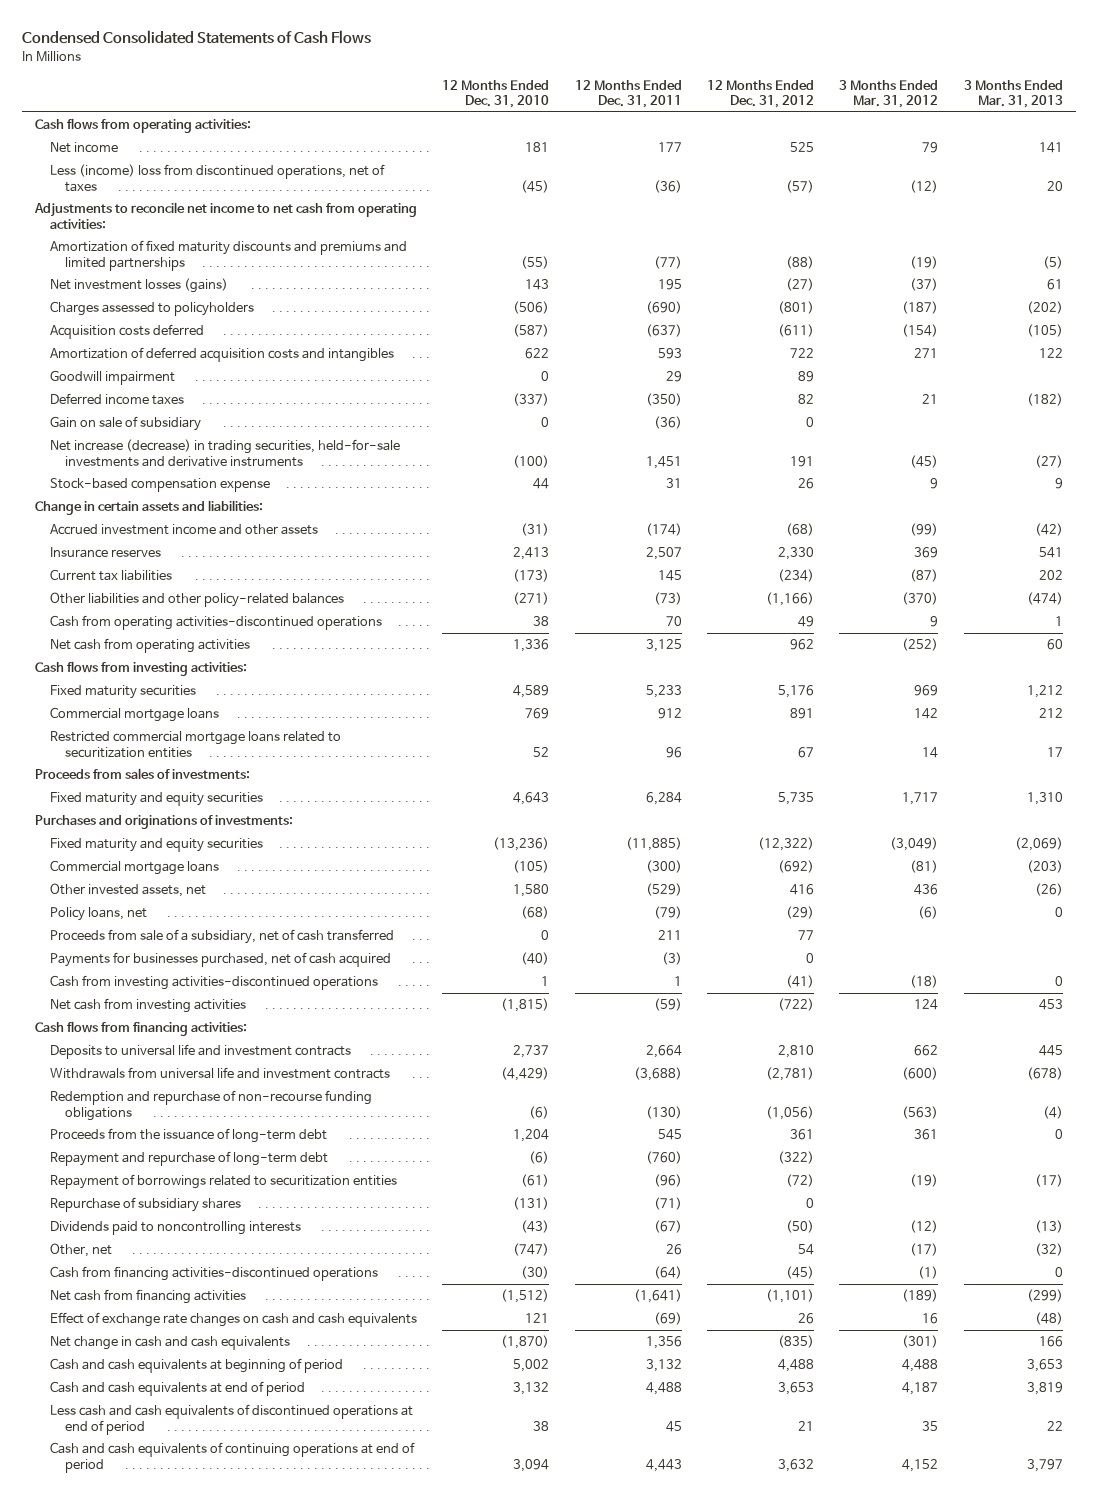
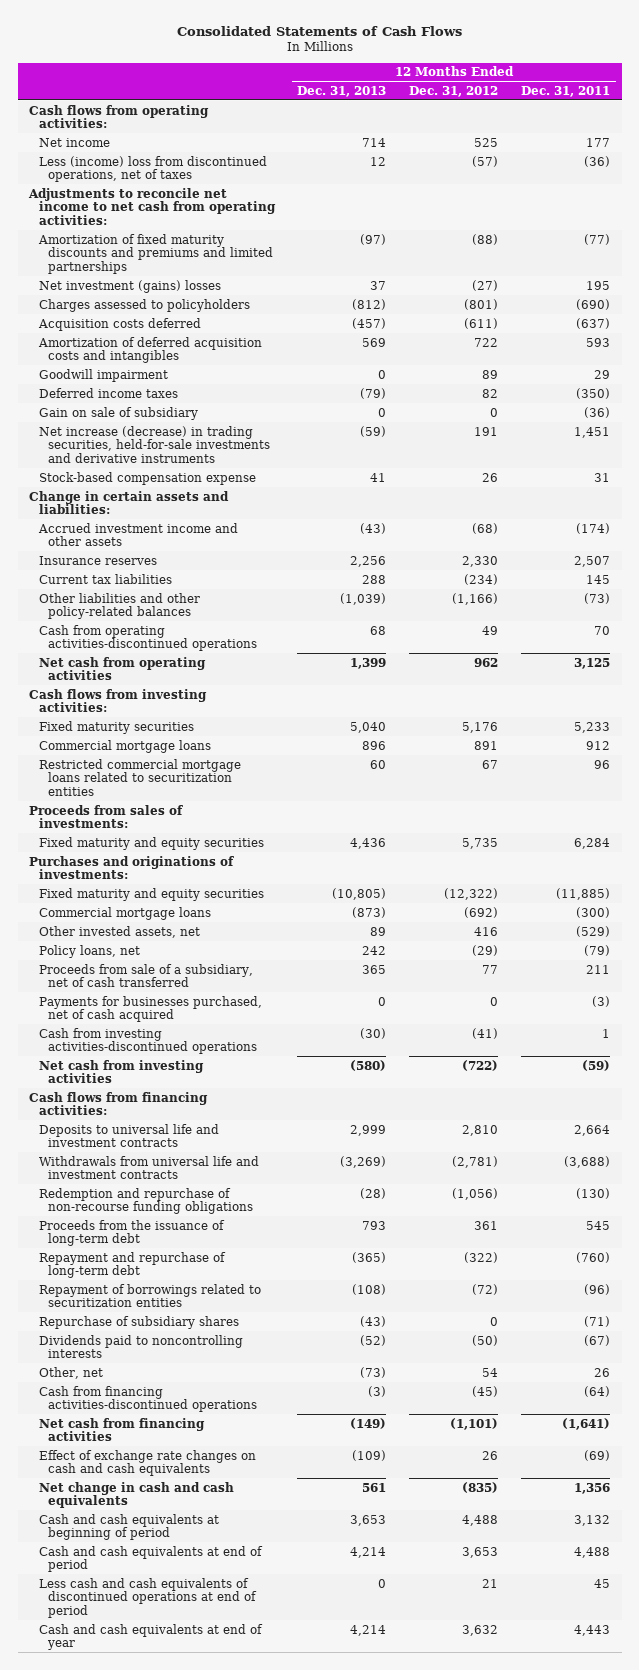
[22,29,372,44] Condensed Consolidated Statements of Cash Flows -> [176,25,462,36] Consolidated Statements of Cash Flows
[442,79,550,109] 12 Months Ended Dec. 31, 2010 -> none
[839,79,939,109] 3 Months Ended Mar. 31, 2012 -> none
[963,79,1063,109] 3 Months Ended Mar. 31, 2013 -> none
none -> [297,85,387,97] Dec. 31, 2013
[50,278,229,294] Net investment losses (gains) -> [38,279,221,293] Net investment (gains) losses
[50,1442,416,1473] Cash and cash equivalents of continuing operations at end of period -> [38,1623,263,1651] Cash and cash equivalents at end of year

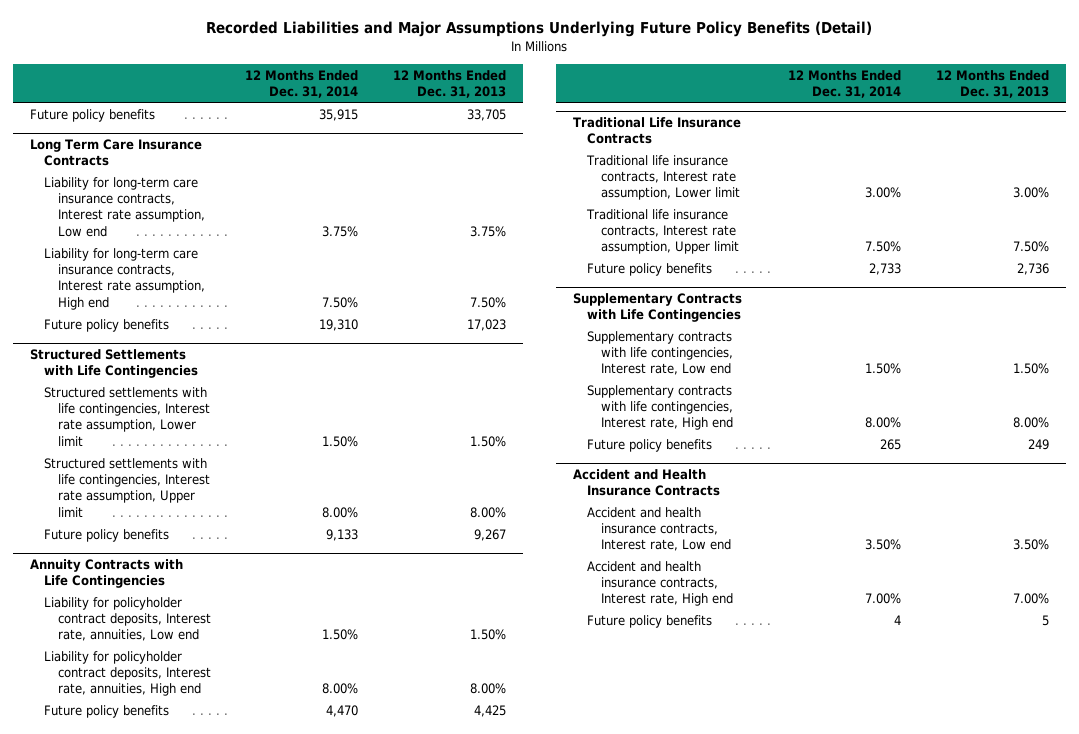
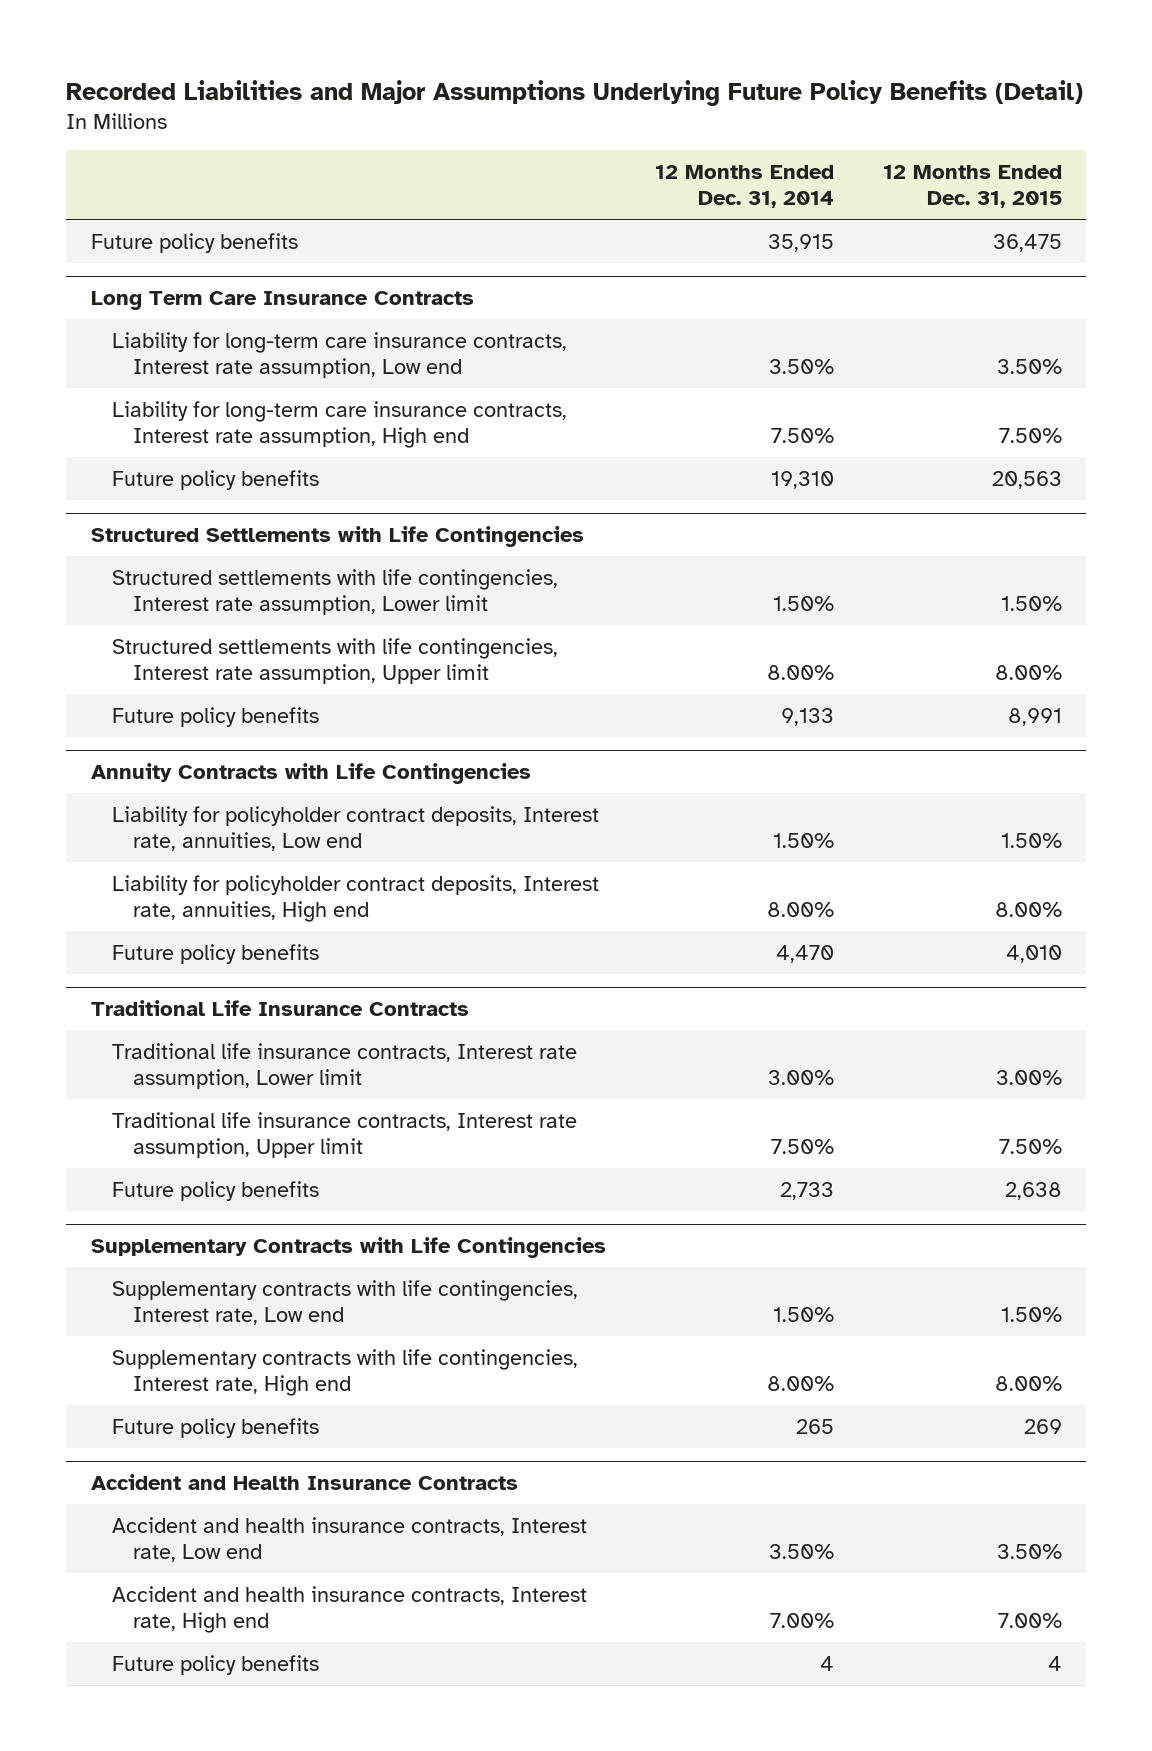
[392,69,506,99] 12 Months Ended Dec. 31, 2013 -> none
none -> [882,165,1062,209] 12 Months Ended Dec. 31, 2015
[322,225,359,237] 3.75% -> [768,358,834,374] 3.50%

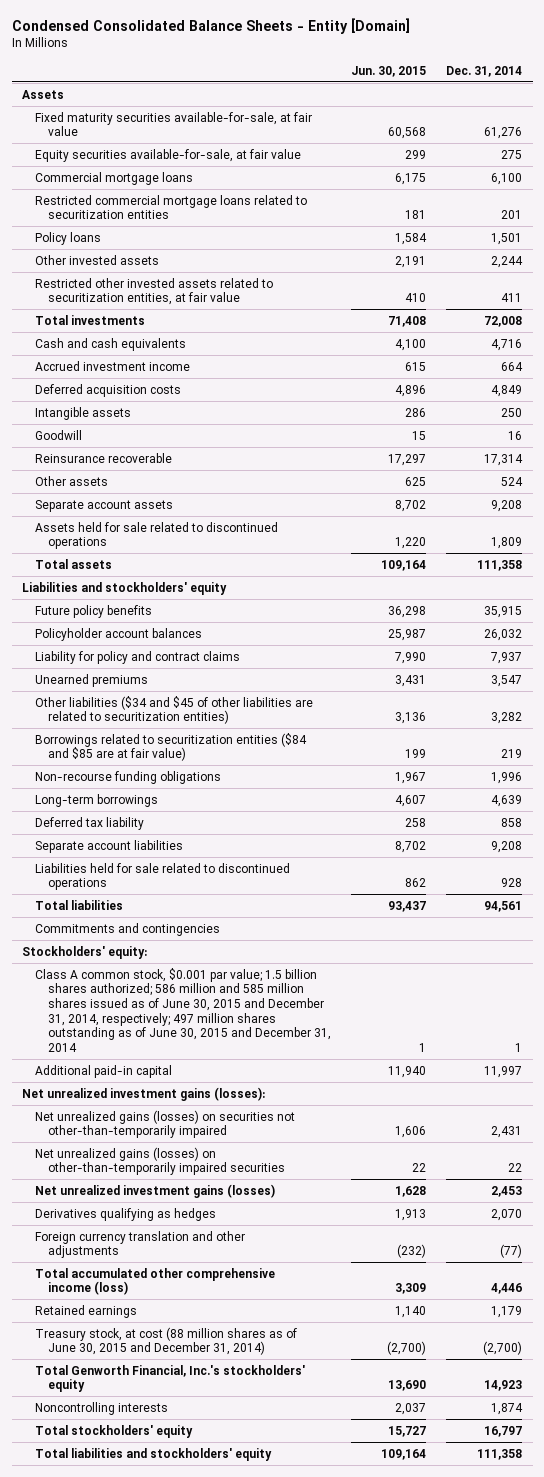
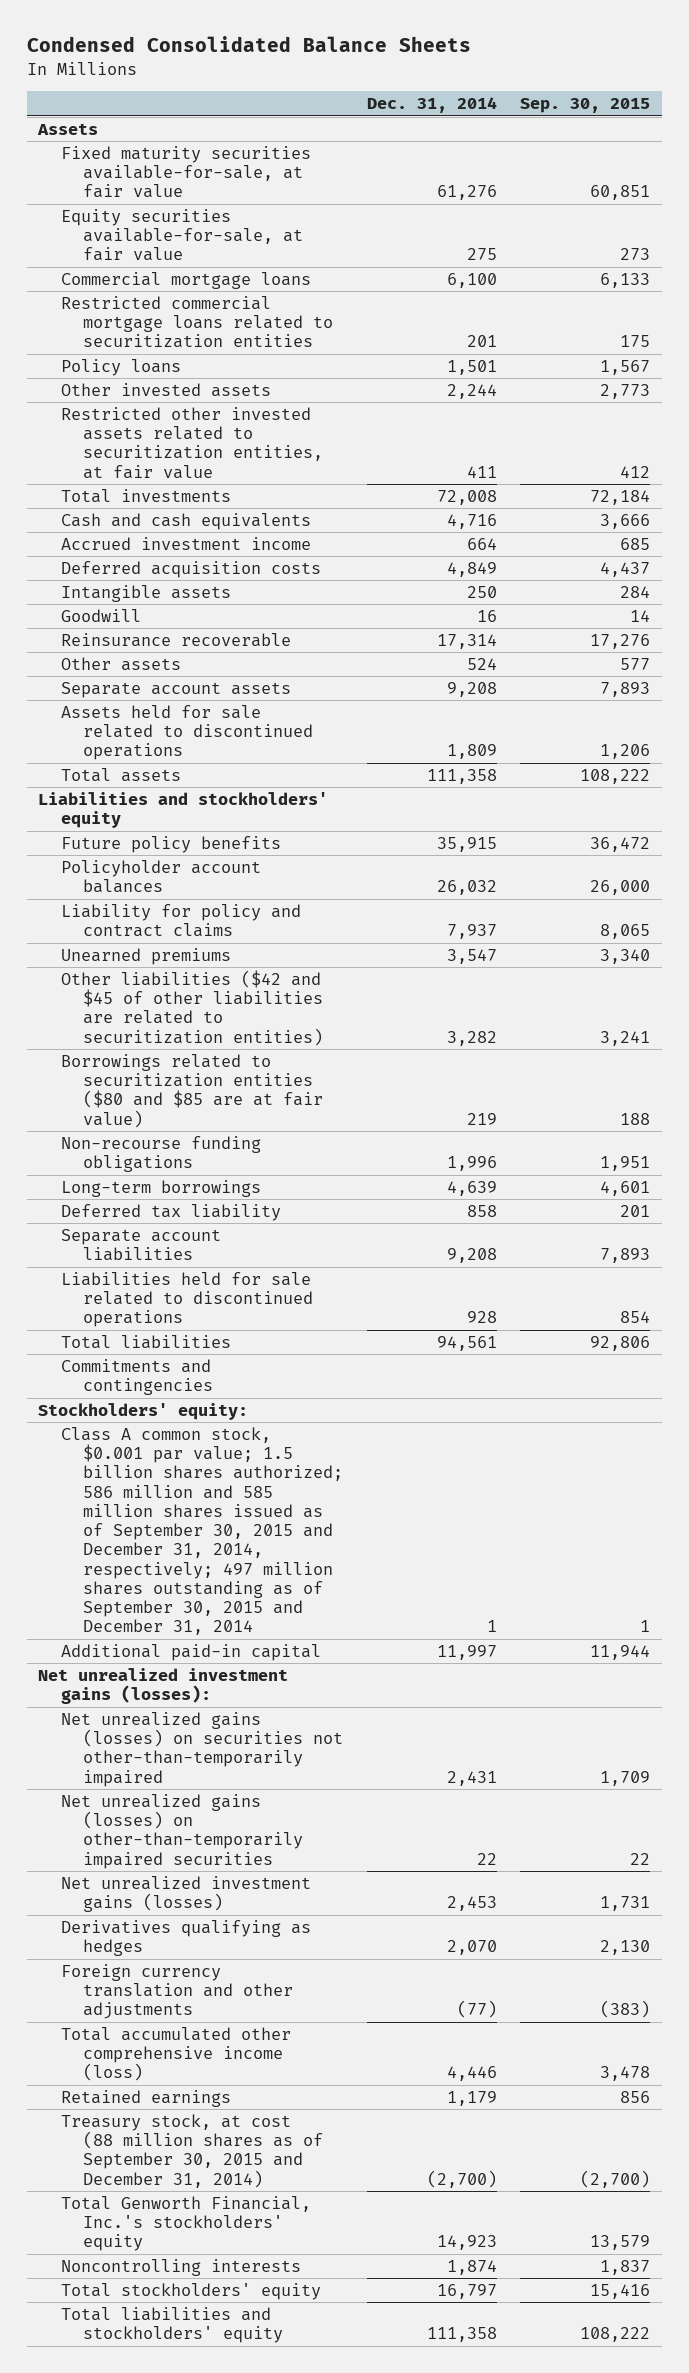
[11,17,410,34] Condensed Consolidated Balance Sheets - Entity [Domain] -> [26,36,471,53] Condensed Consolidated Balance Sheets
[351,65,427,77] Jun. 30, 2015 -> none
none -> [520,98,651,114] Sep. 30, 2015
[34,695,313,725] Other liabilities ($34 and $45 of other liabilities are related to securitization entities) -> [60,969,323,1046] Other liabilities ($42 and $45 of other liabilities are related to securitization entities)
[34,732,307,762] Borrowings related to securitization entities ($84 and $85 are at fair value) -> [60,1053,323,1128] Borrowings related to securitization entities ($80 and $85 are at fair value)
[34,967,331,1053] Class A common stock, $0.001 par value; 1.5 billion shares authorized; 586 million and 585 million shares issued as of June 30, 2015 and December 31, 2014, respectively; 497 million shares outstanding as of June 30, 2015 and December 31, 2014 -> [60,1426,343,1636] Class A common stock, $0.001 par value; 1.5 billion shares authorized; 586 million and 585 million shares issued as of September 30, 2015 and December 31, 2014, respectively; 497 million shares outstanding as of September 30, 2015 and December 31, 2014
[34,1326,297,1356] Treasury stock, at cost (88 million shares as of June 30, 2015 and December 31, 2014) -> [60,2113,323,2188] Treasury stock, at cost (88 million shares as of September 30, 2015 and December 31, 2014)

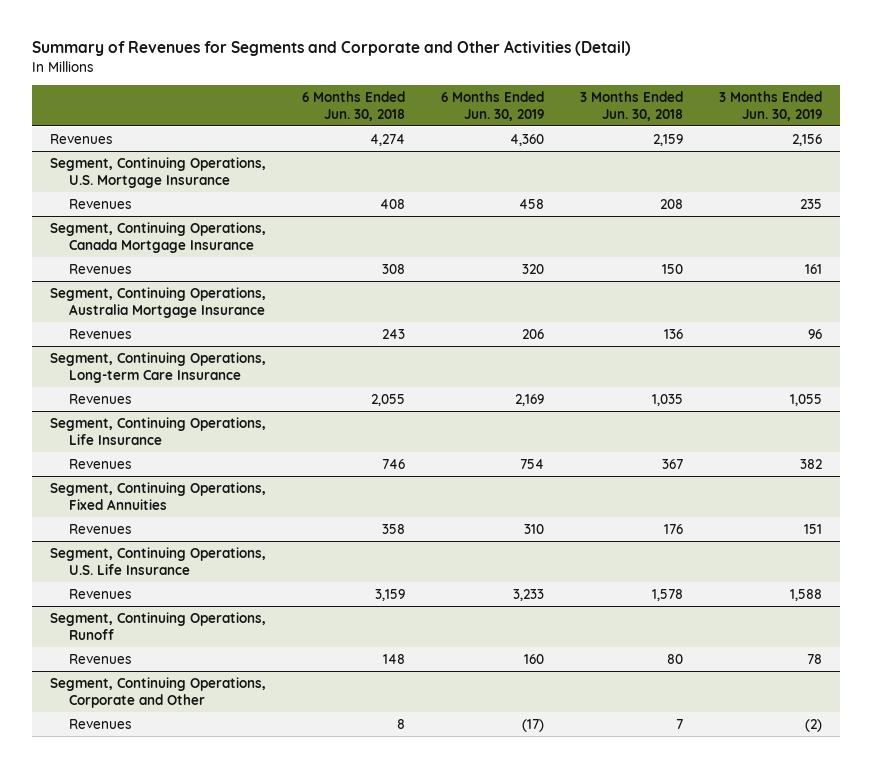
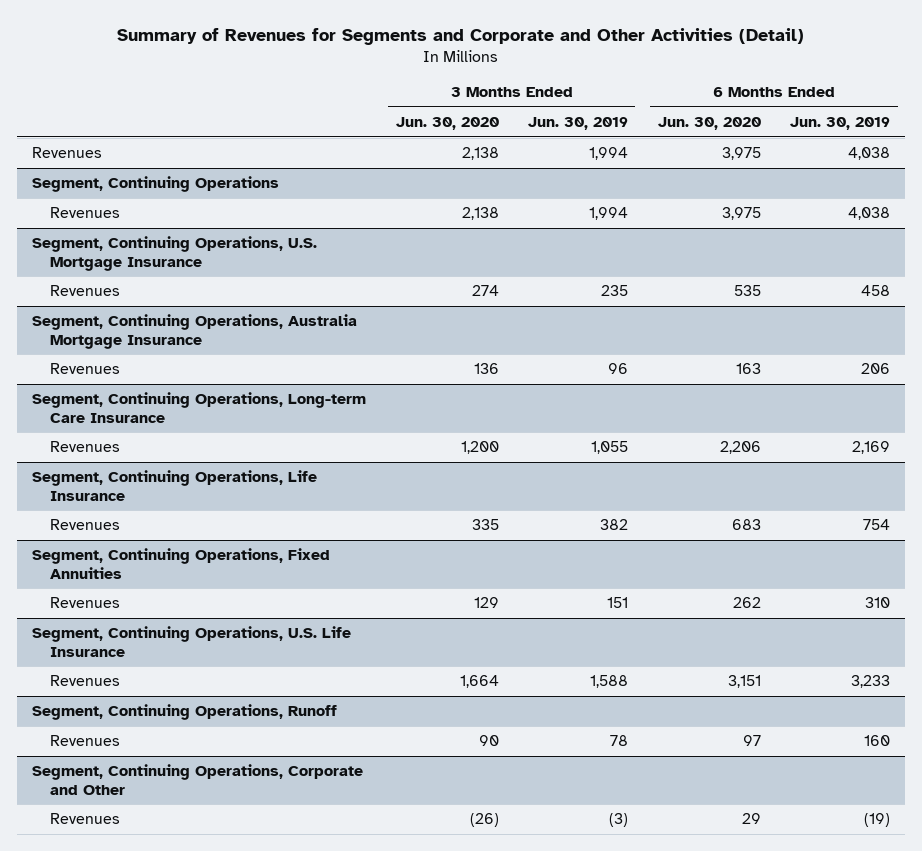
[302,90,406,121] 6 Months Ended Jun. 30, 2018 -> none
[579,90,683,121] 3 Months Ended Jun. 30, 2018 -> none
none -> [395,116,499,130] Jun. 30, 2020
none -> [657,116,761,130] Jun. 30, 2020
[510,133,545,146] 4,360 -> [848,147,891,161] 4,038
[791,133,822,146] 2,156 -> [589,147,629,161] 1,994
none -> [32,176,280,193] Segment, Continuing Operations
none -> [50,207,121,219] Revenues
[50,221,267,253] Segment, Continuing Operations, Canada Mortgage Insurance -> none
[69,263,132,274] Revenues -> none
[522,718,545,732] (17) -> [864,813,891,828] (19)
[804,718,822,732] (2) -> [609,813,629,828] (3)

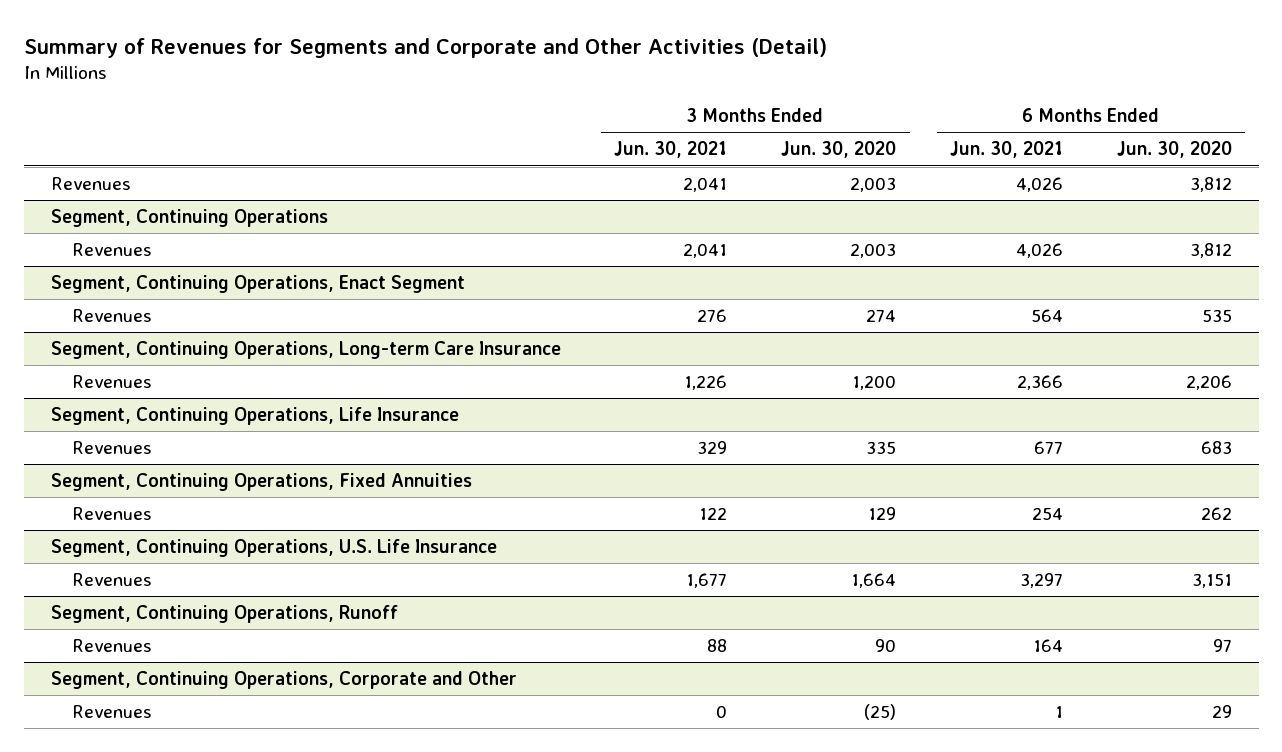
[528,116,629,130] Jun. 30, 2019 -> none
[790,116,891,130] Jun. 30, 2019 -> none
none -> [614,141,728,159] Jun. 30, 2021
none -> [949,141,1063,159] Jun. 30, 2021
[461,147,499,161] 2,138 -> [850,177,897,193] 2,003
[721,147,761,161] 3,975 -> [1189,177,1232,193] 3,812
[32,236,318,271] Segment, Continuing Operations, U.S. Mortgage Insurance -> none
[461,207,499,221] 2,138 -> [850,243,897,259] 2,003
[721,207,761,221] 3,975 -> [1189,243,1232,259] 3,812
none -> [50,275,465,294] Segment, Continuing Operations, Enact Segment
[32,314,358,349] Segment, Continuing Operations, Australia Mortgage Insurance -> none
[50,363,121,375] Revenues -> none
[469,813,499,828] (26) -> [864,704,897,721] (25)

